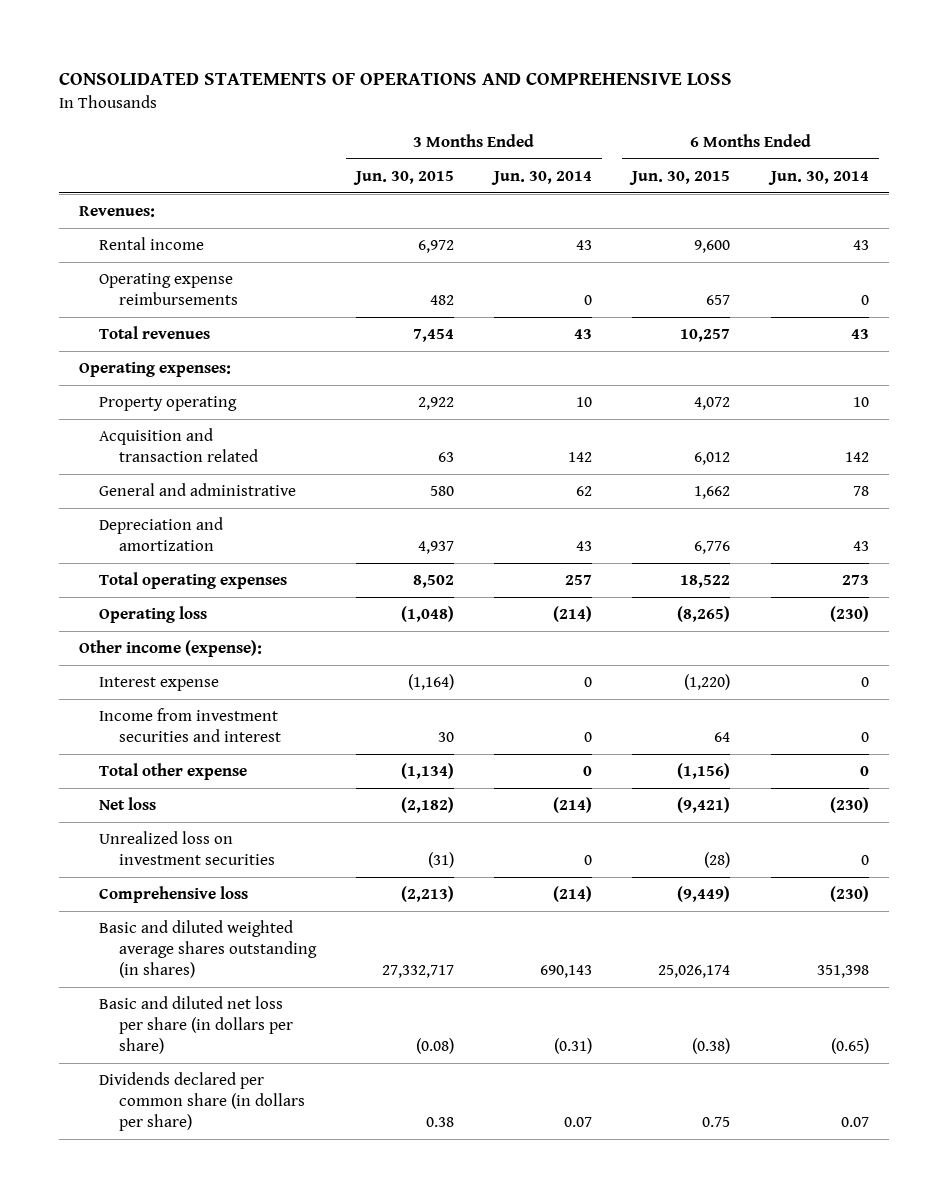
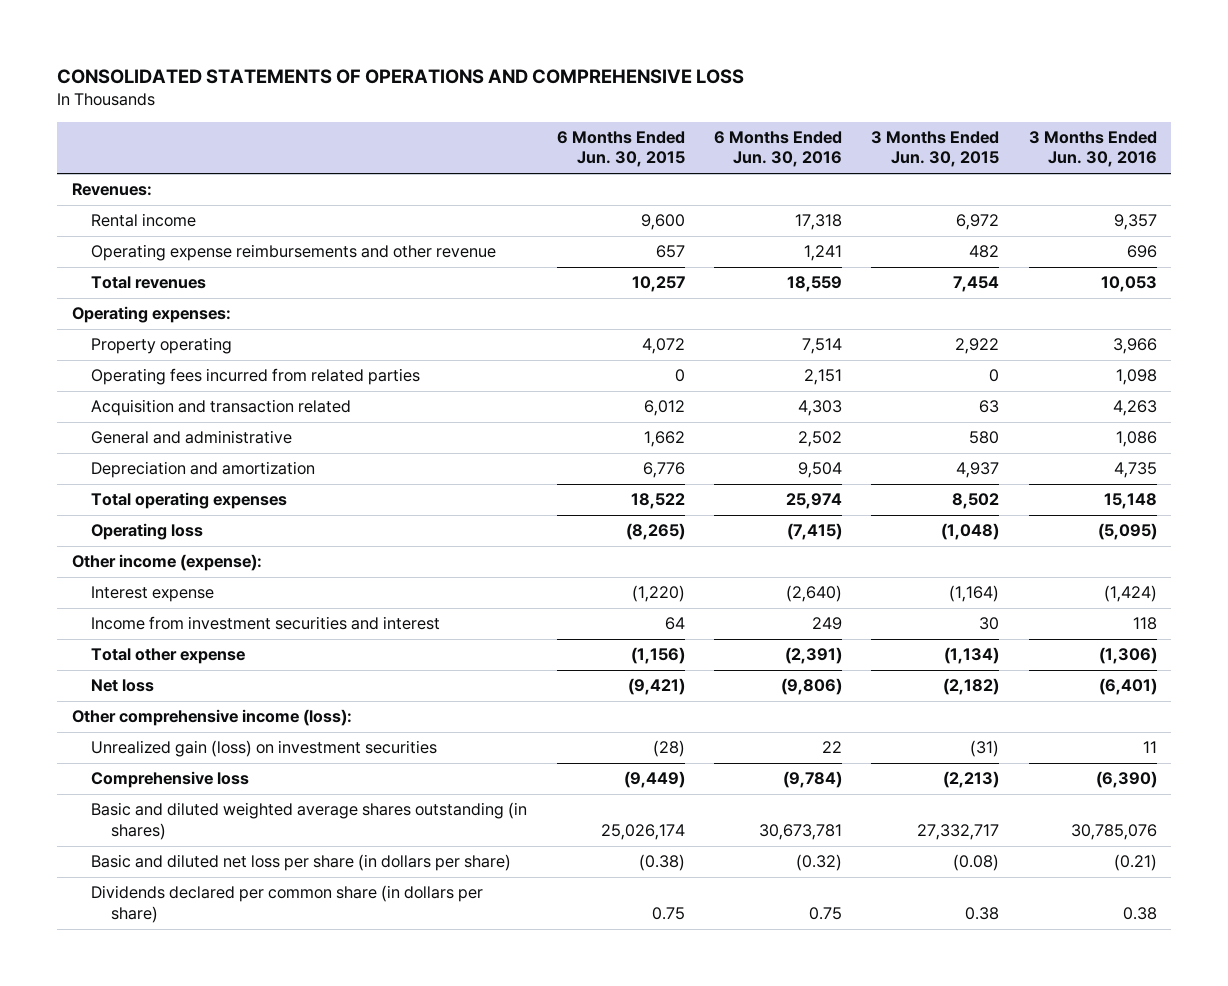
[491,171,593,186] Jun. 30, 2014 -> none
[767,171,869,186] Jun. 30, 2014 -> none
none -> [713,130,842,168] 6 Months Ended Jun. 30, 2016
none -> [1028,130,1157,168] 3 Months Ended Jun. 30, 2016
[98,273,238,306] Operating expense reimbursements -> [91,244,497,262] Operating expense reimbursements and other revenue
none -> [91,368,421,386] Operating fees incurred from related parties
none -> [71,709,352,727] Other comprehensive income (loss):
[98,831,275,866] Unrealized loss on investment securities -> [91,740,438,758] Unrealized gain (loss) on investment securities

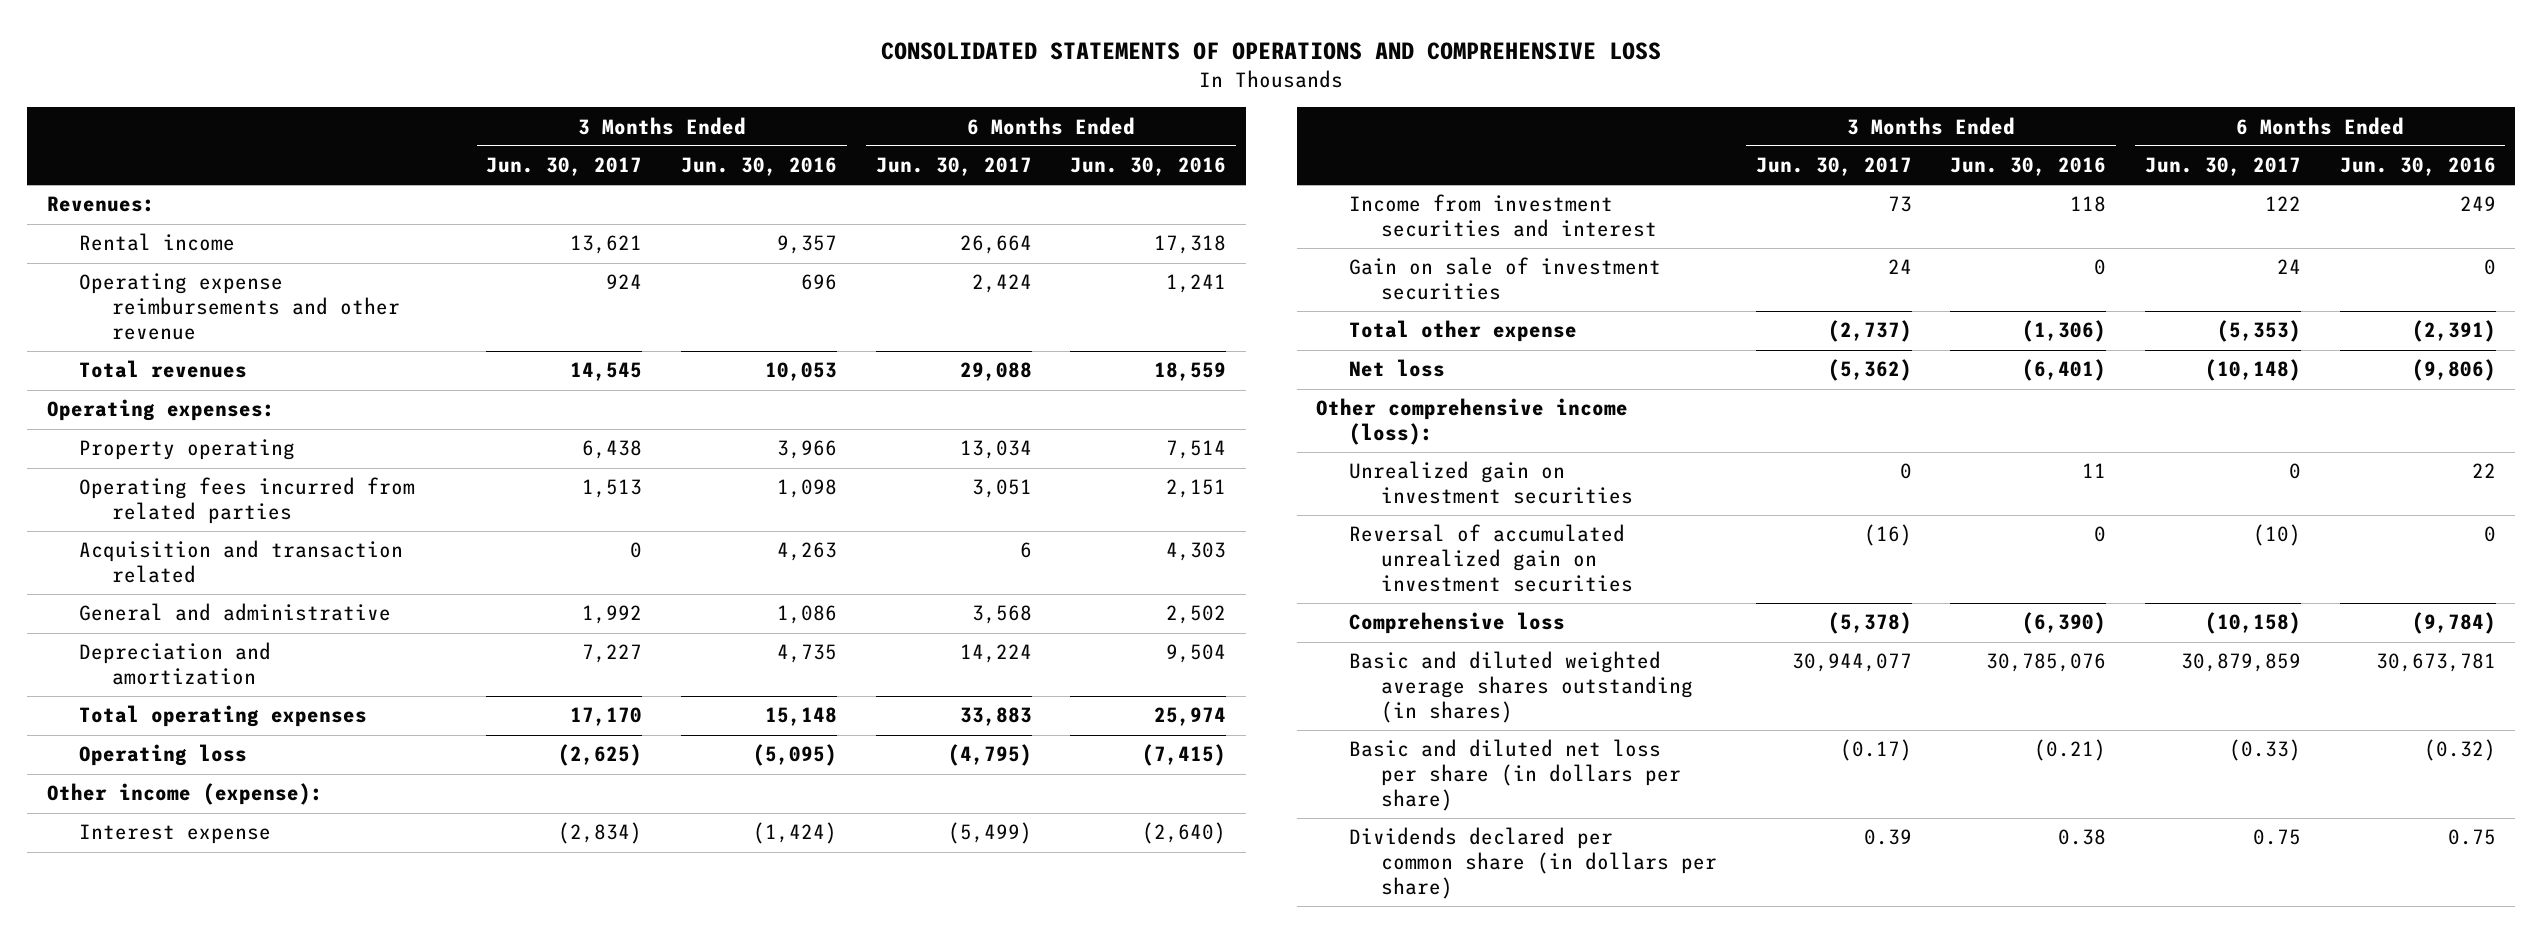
[556,130,685,168] 6 Months Ended Jun. 30, 2015 -> none
[871,130,1000,168] 3 Months Ended Jun. 30, 2015 -> none
none -> [486,157,643,177] Jun. 30, 2017
none -> [875,157,1032,177] Jun. 30, 2017
none -> [1348,257,1661,301] Gain on sale of investment securities
[91,740,438,758] Unrealized gain (loss) on investment securities -> [1348,461,1634,505] Unrealized gain on investment securities
none -> [1348,524,1634,592] Reversal of accumulated unrealized gain on investment securities

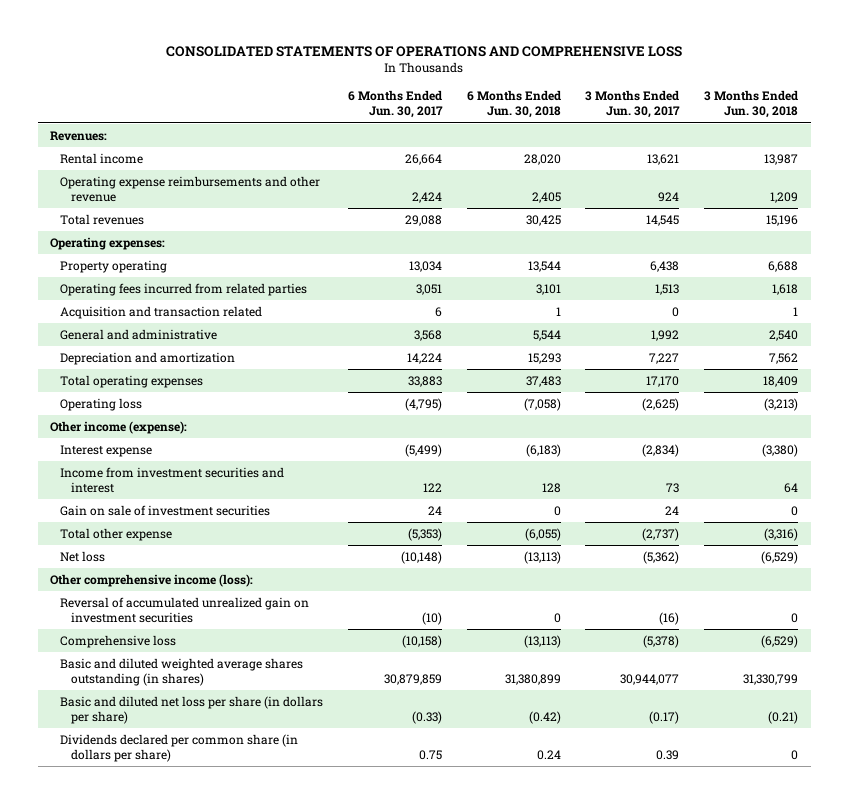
[680,157,837,177] Jun. 30, 2016 -> none
[1070,157,1227,177] Jun. 30, 2016 -> none
none -> [466,90,561,119] 6 Months Ended Jun. 30, 2018
none -> [704,90,799,119] 3 Months Ended Jun. 30, 2018
[1348,461,1634,505] Unrealized gain on investment securities -> none

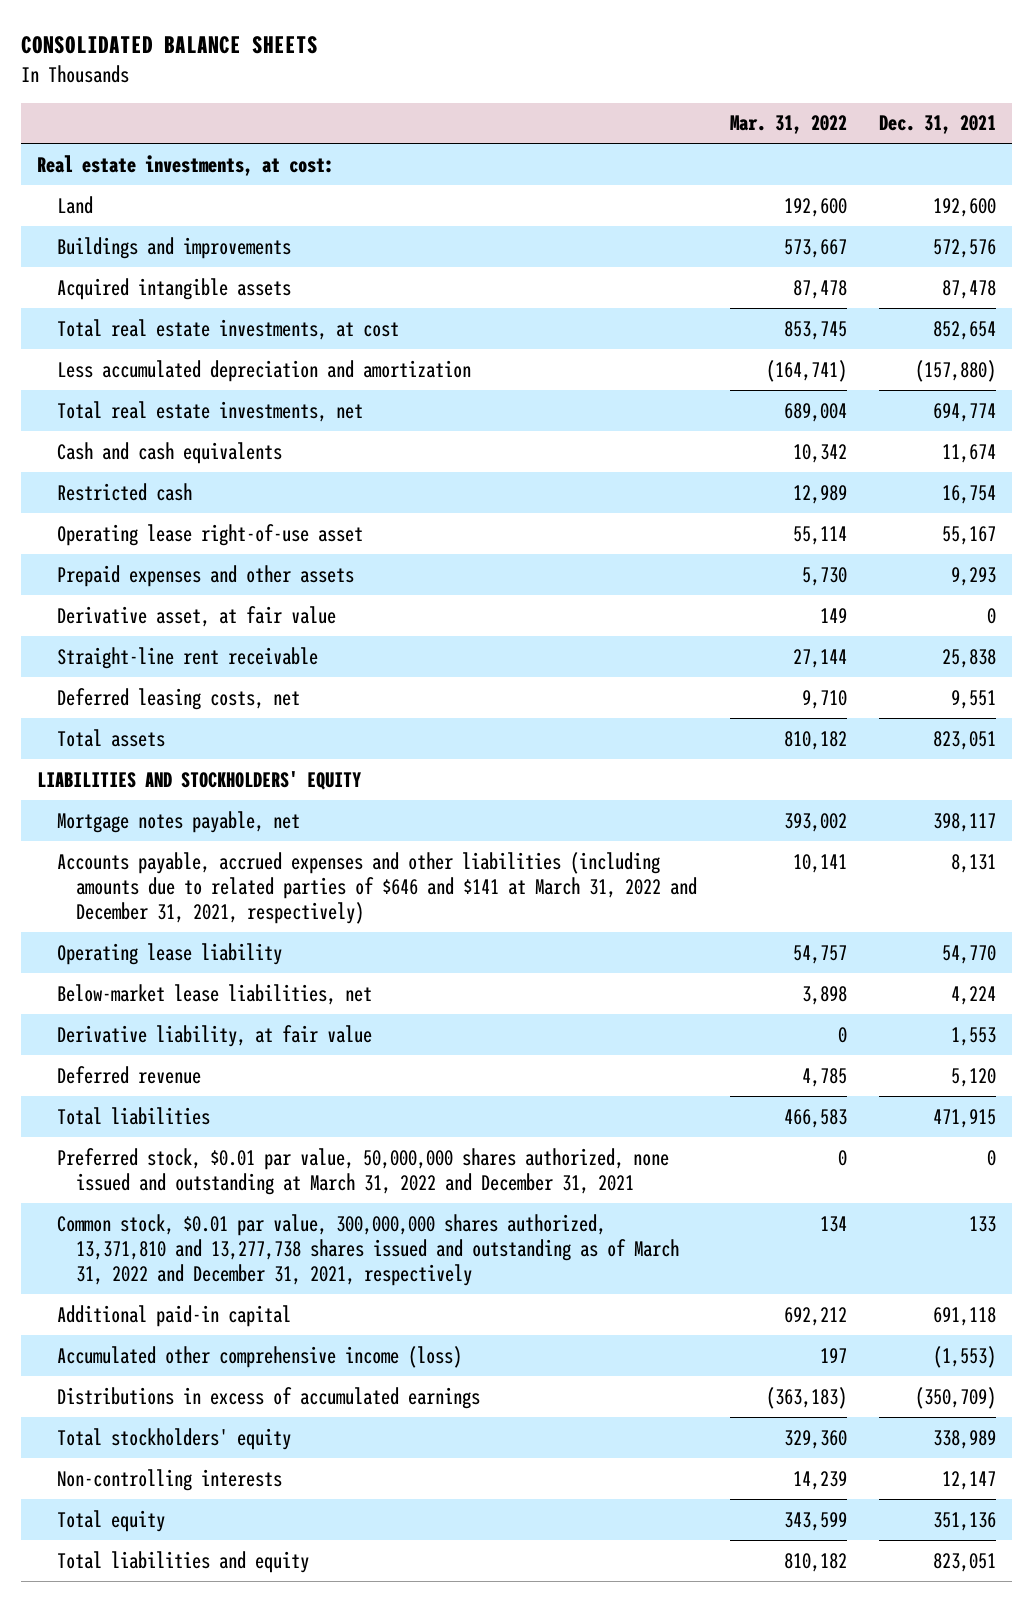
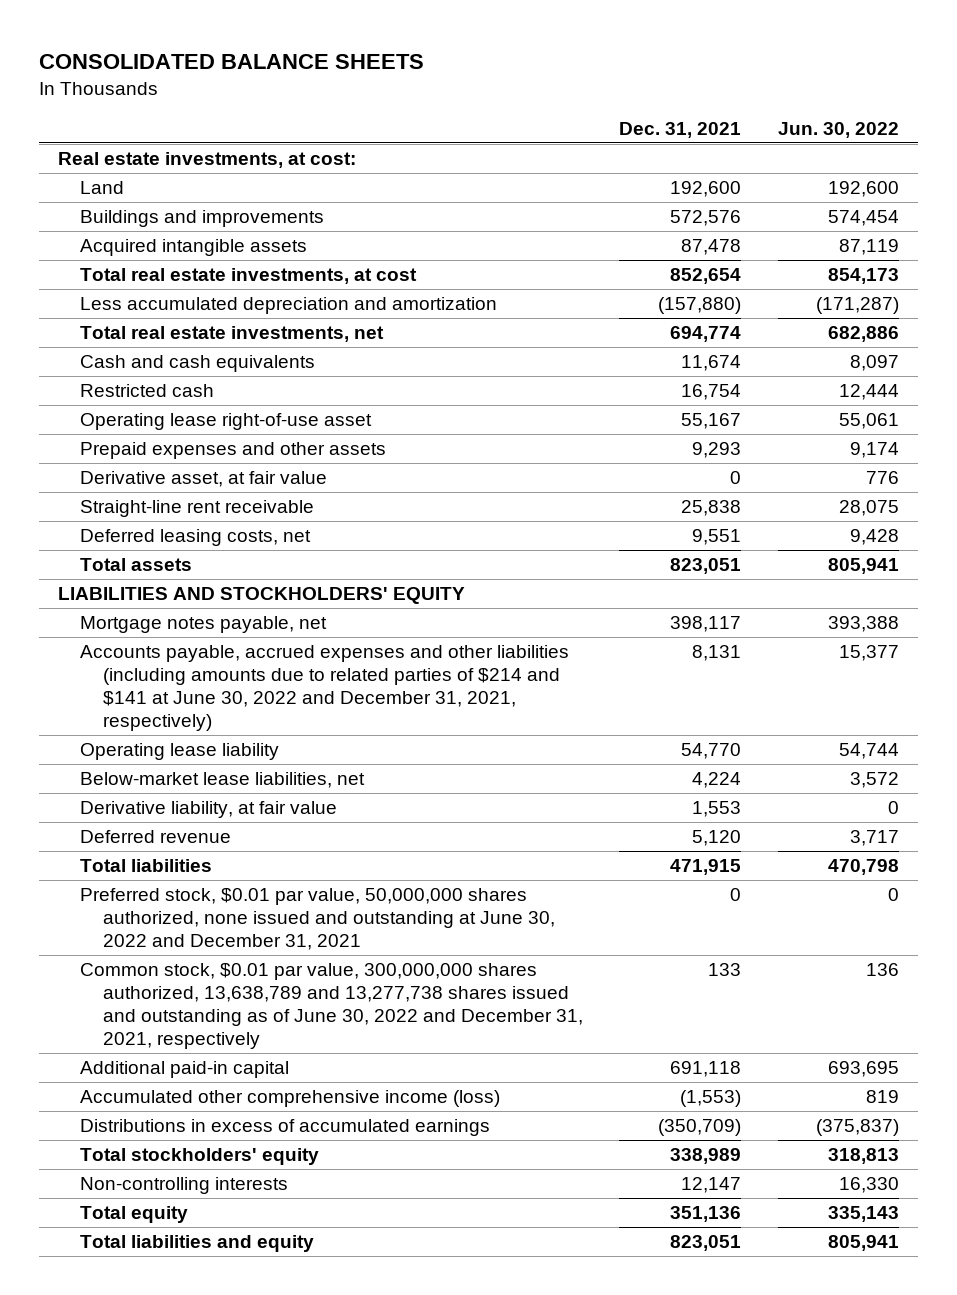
[729,115,847,135] Mar. 31, 2022 -> none
none -> [778,121,900,138] Jun. 30, 2022
[56,851,698,925] Accounts payable, accrued expenses and other liabilities (including amounts due to related parties of $646 and $141 at March 31, 2022 and December 31, 2021, respectively) -> [80,645,570,731] Accounts payable, accrued expenses and other liabilities (including amounts due to related parties of $214 and $141 at June 30, 2022 and December 31, 2021, respectively)
[56,1147,669,1195] Preferred stock, $0.01 par value, 50,000,000 shares authorized, none issued and outstanding at March 31, 2022 and December 31, 2021 -> [80,888,555,950] Preferred stock, $0.01 par value, 50,000,000 shares authorized, none issued and outstanding at June 30, 2022 and December 31, 2021
[56,1213,680,1287] Common stock, $0.01 par value, 300,000,000 shares authorized, 13,371,810 and 13,277,738 shares issued and outstanding as of March 31, 2022 and December 31, 2021, respectively -> [80,963,583,1049] Common stock, $0.01 par value, 300,000,000 shares authorized, 13,638,789 and 13,277,738 shares issued and outstanding as of June 30, 2022 and December 31, 2021, respectively

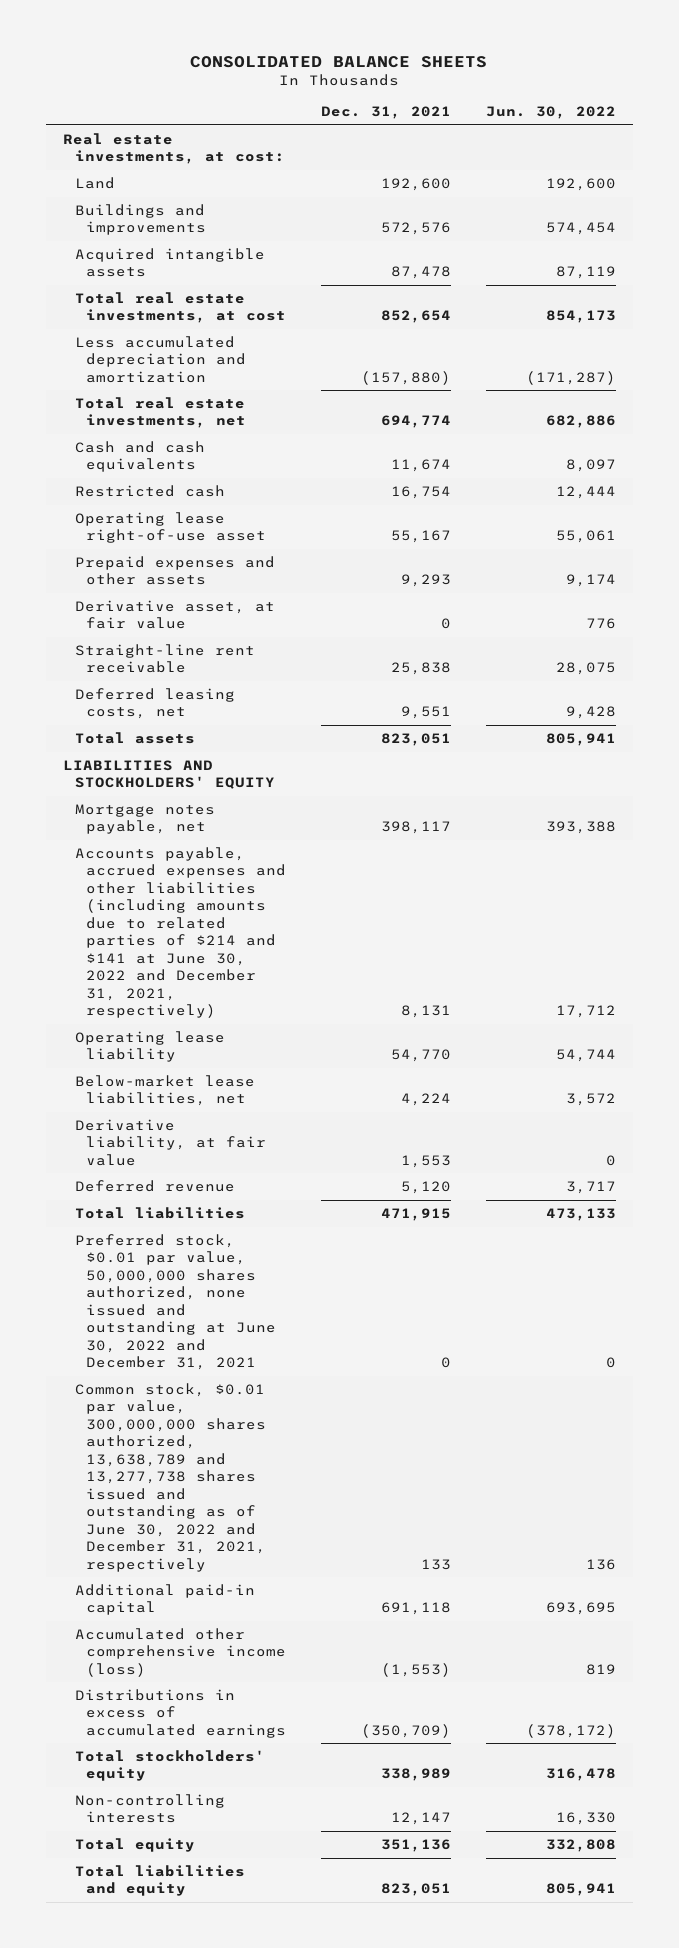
[839,645,900,662] 15,377 -> [555,1005,616,1019] 17,712
[828,859,900,876] 470,798 -> [545,1207,616,1221] 473,133
[816,1119,900,1137] (375,837) -> [525,1723,616,1738] (378,172)
[828,1148,900,1165] 318,813 -> [545,1768,616,1782] 316,478
[828,1206,900,1223] 335,143 -> [545,1838,616,1852] 332,808

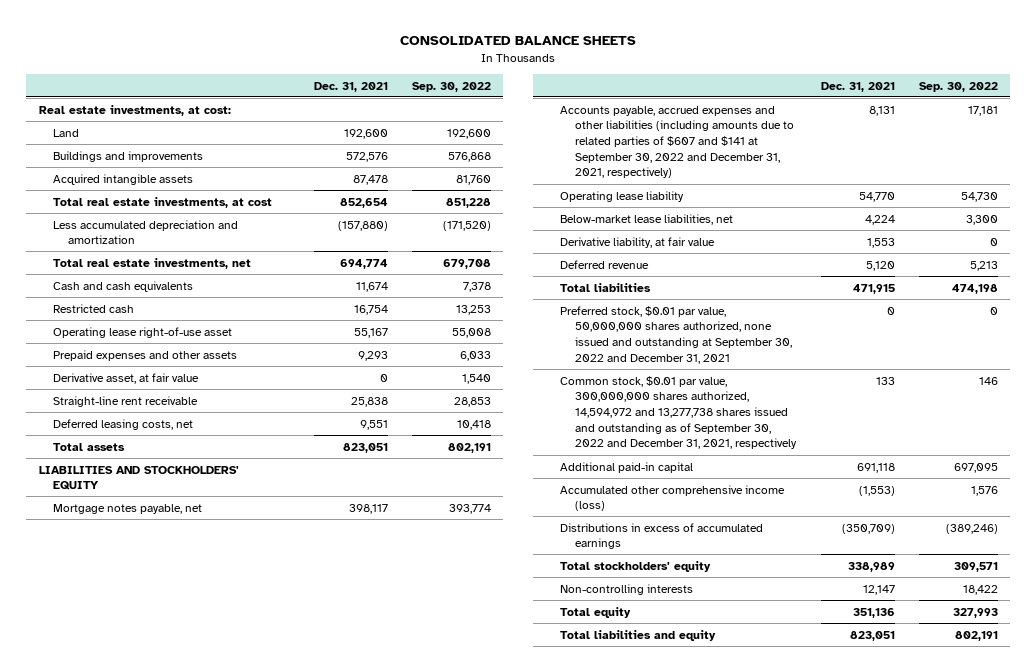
[485,106,616,120] Jun. 30, 2022 -> none
none -> [411,81,491,92] Sep. 30, 2022
[74,846,287,1019] Accounts payable, accrued expenses and other liabilities (including amounts due to related parties of $214 and $141 at June 30, 2022 and December 31, 2021, respectively) -> [560,105,795,179] Accounts payable, accrued expenses and other liabilities (including amounts due to related parties of $607 and $141 at September 30, 2022 and December 31, 2021, respectively)
[74,1233,277,1371] Preferred stock, $0.01 par value, 50,000,000 shares authorized, none issued and outstanding at June 30, 2022 and December 31, 2021 -> [560,305,793,364] Preferred stock, $0.01 par value, 50,000,000 shares authorized, none issued and outstanding at September 30, 2022 and December 31, 2021
[74,1382,267,1572] Common stock, $0.01 par value, 300,000,000 shares authorized, 13,638,789 and 13,277,738 shares issued and outstanding as of June 30, 2022 and December 31, 2021, respectively -> [560,375,798,450] Common stock, $0.01 par value, 300,000,000 shares authorized, 14,594,972 and 13,277,738 shares issued and outstanding as of September 30, 2022 and December 31, 2021, respectively

